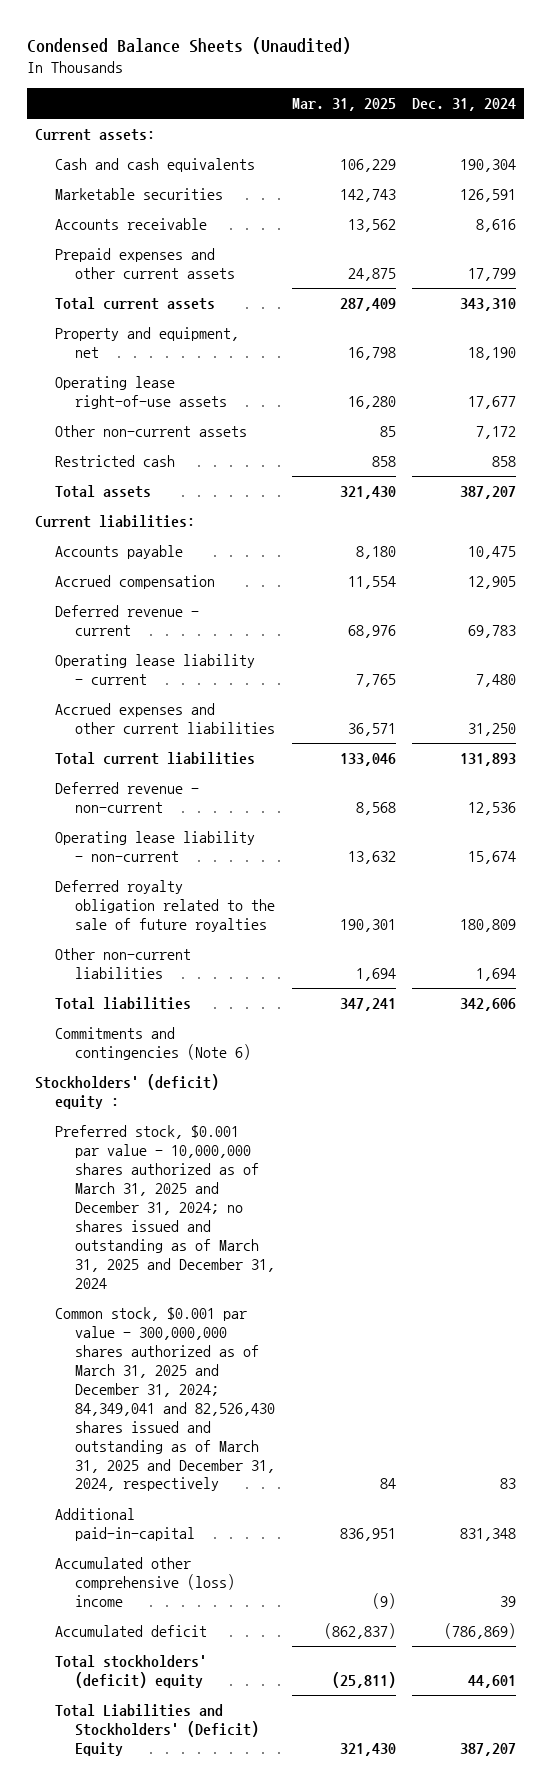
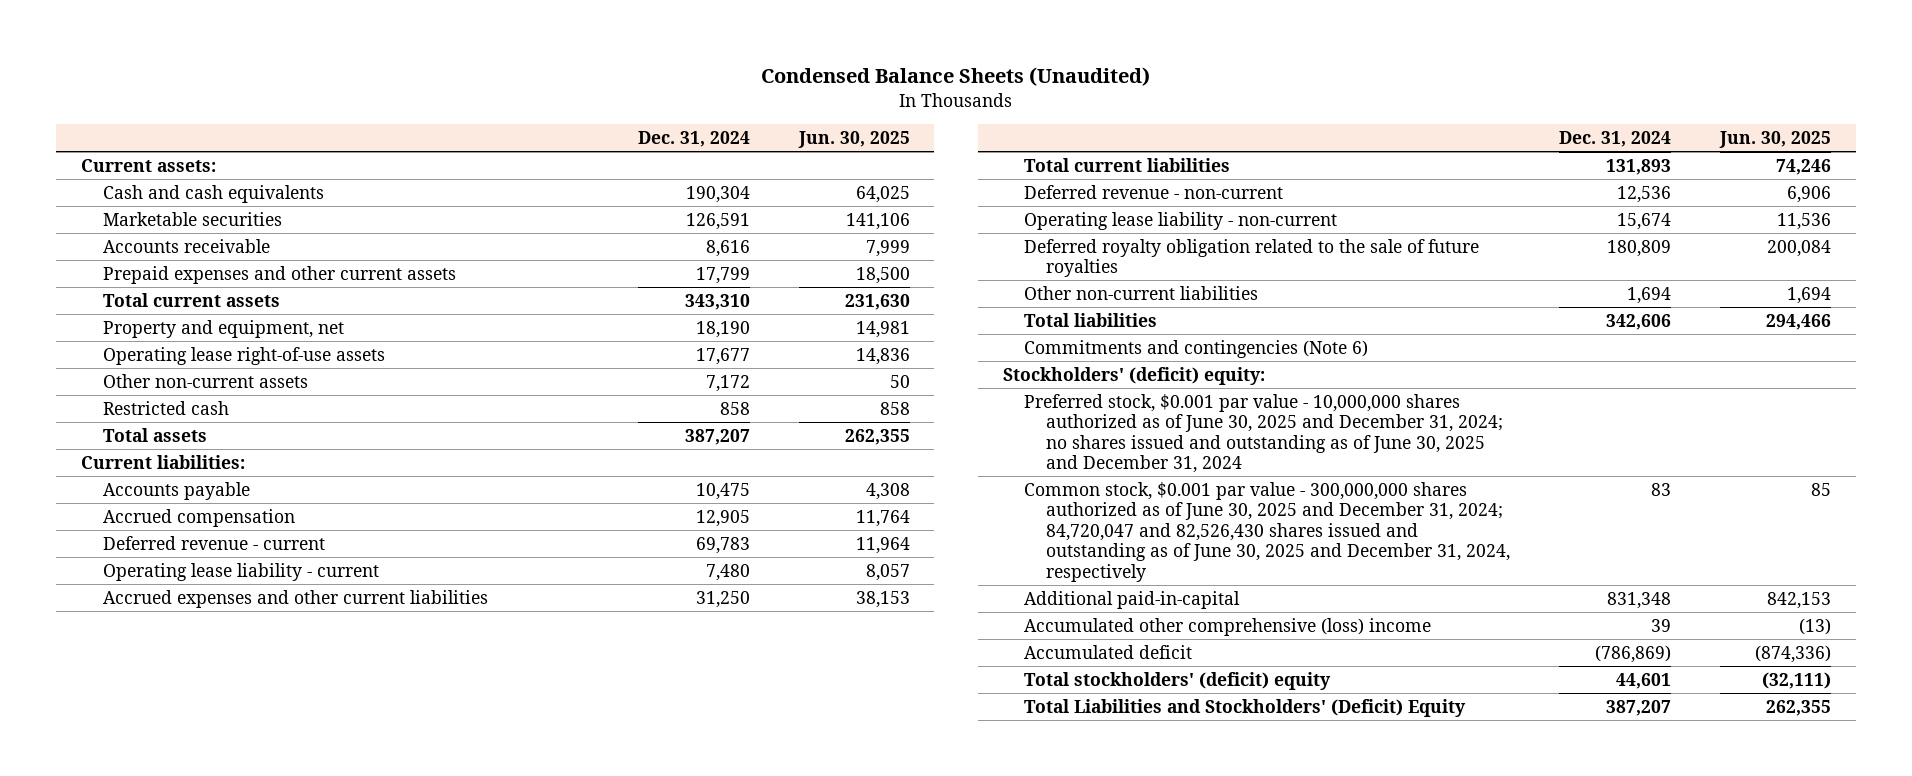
[291,98,396,112] Mar. 31, 2025 -> none
none -> [797,130,910,148] Jun. 30, 2025
[34,1074,219,1110] Stockholders' (deficit) equity : -> [1002,366,1265,385] Stockholders' (deficit) equity:
[54,1125,276,1289] Preferred stock, $0.001 par value - 10,000,000 shares authorized as of March 31, 2025 and December 31, 2024; no shares issued and outstanding as of March 31, 2025 and December 31, 2024 -> [1024,393,1504,474] Preferred stock, $0.001 par value - 10,000,000 shares authorized as of June 30, 2025 and December 31, 2024; no shares issued and outstanding as of June 30, 2025 and December 31, 2024
[54,1307,276,1492] Common stock, $0.001 par value - 300,000,000 shares authorized as of March 31, 2025 and December 31, 2024; 84,349,041 and 82,526,430 shares issued and outstanding as of March 31, 2025 and December 31, 2024, respectively -> [1024,481,1511,582] Common stock, $0.001 par value - 300,000,000 shares authorized as of June 30, 2025 and December 31, 2024; 84,720,047 and 82,526,430 shares issued and outstanding as of June 30, 2025 and December 31, 2024, respectively

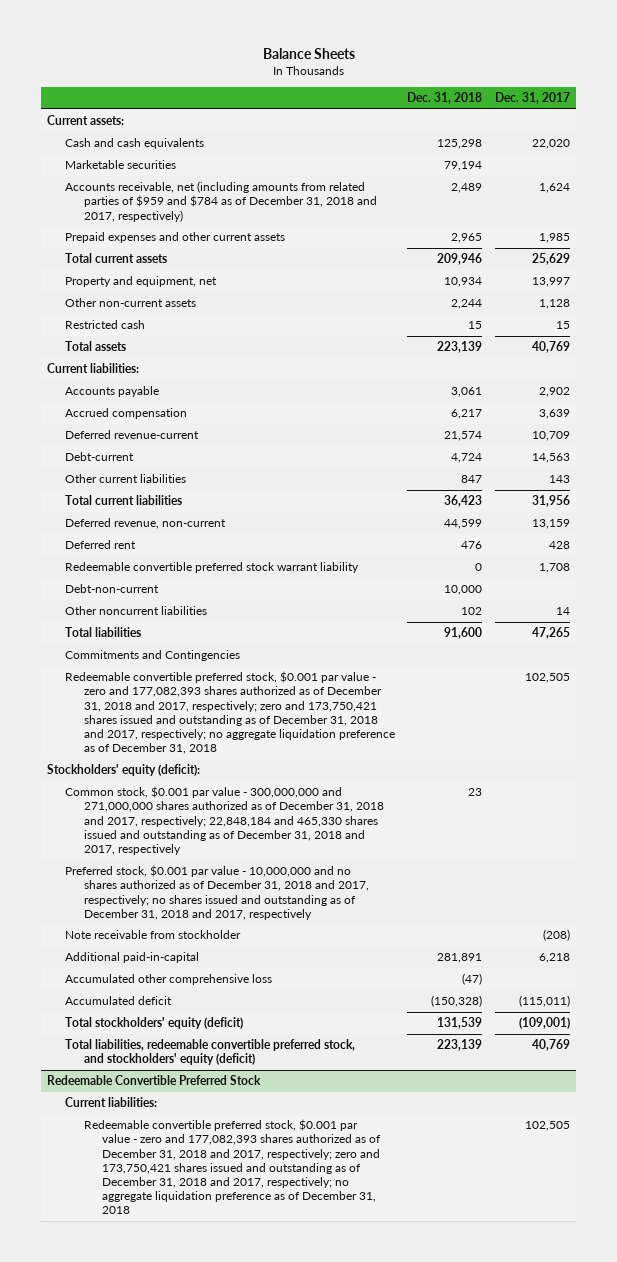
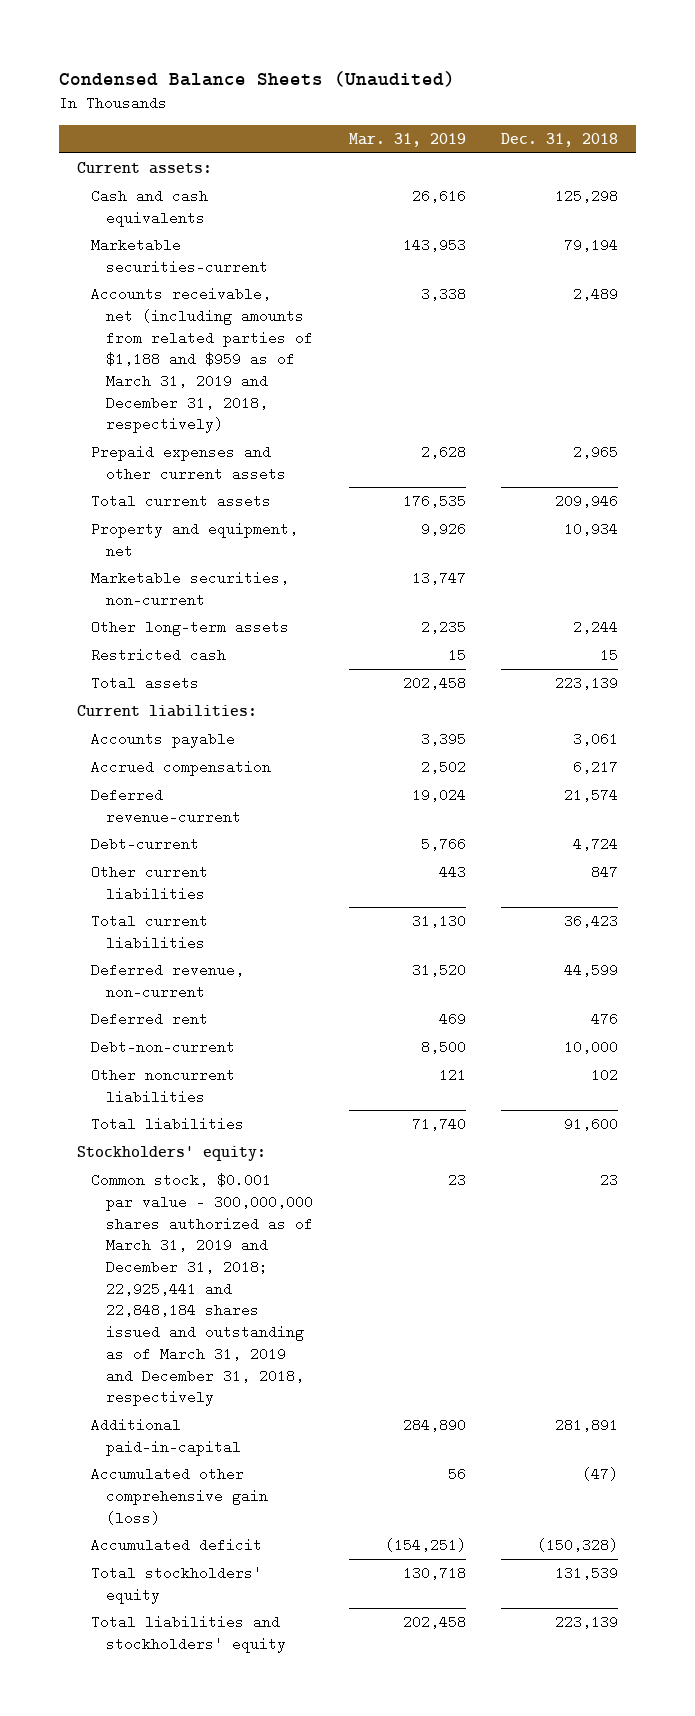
[262,48,355,60] Balance Sheets -> [58,71,455,88] Condensed Balance Sheets (Unaudited)
[494,91,570,104] Dec. 31, 2017 -> none
none -> [348,132,466,147] Mar. 31, 2019
[65,160,177,170] Marketable securities -> [91,238,268,274] Marketable securities-current
[65,181,377,222] Accounts receivable, net (including amounts from related parties of $959 and $784 as of December 31, 2018 and 2017, respectively) -> [91,287,313,434] Accounts receivable, net (including amounts from related parties of $1,188 and $959 as of March 31, 2019 and December 31, 2018, respectively)
none -> [91,571,290,607] Marketable securities, non-current
[65,298,197,308] Other non-current assets -> [91,620,290,637] Other long-term assets
[65,562,360,574] Redeemable convertible preferred stock warrant liability -> none
[65,650,241,662] Commitments and Contingencies -> none
[65,671,395,754] Redeemable convertible preferred stock, $0.001 par value - zero and 177,082,393 shares authorized as of December 31, 2018 and 2017, respectively; zero and 173,750,421 shares issued and outstanding as of December 31, 2018 and 2017, respectively; no aggregate liquidation preference as of December 31, 2018 -> none
[65,865,369,920] Preferred stock, $0.001 par value - 10,000,000 and no shares authorized as of December 31, 2018 and 2017, respectively; no shares issued and outstanding as of December 31, 2018 and 2017, respectively -> none
[65,930,242,940] Note receivable from stockholder -> none
[47,764,201,777] Stockholders' equity (deficit): -> [76,1146,266,1162] Stockholders' equity:
[65,786,384,855] Common stock, $0.001 par value - 300,000,000 and 271,000,000 shares authorized as of December 31, 2018 and 2017, respectively; 22,848,184 and 465,330 shares issued and outstanding as of December 31, 2018 and 2017, respectively -> [91,1173,313,1407] Common stock, $0.001 par value - 300,000,000 shares authorized as of March 31, 2019 and December 31, 2018; 22,925,441 and 22,848,184 shares issued and outstanding as of March 31, 2019 and December 31, 2018, respectively
[65,974,273,986] Accumulated other comprehensive loss -> [91,1467,268,1525] Accumulated other comprehensive gain (loss)
[47,1075,262,1086] Redeemable Convertible Preferred Stock -> none
[65,1097,158,1108] Current liabilities: -> none
[83,1119,381,1215] Redeemable convertible preferred stock, $0.001 par value - zero and 177,082,393 shares authorized as of December 31, 2018 and 2017, respectively; zero and 173,750,421 shares issued and outstanding as of December 31, 2018 and 2017, respectively; no aggregate liquidation preference as of December 31, 2018 -> none
[65,1017,244,1030] Total stockholders' equity (deficit) -> [91,1566,263,1604] Total stockholders' equity
[65,1039,356,1066] Total liabilities, redeemable convertible preferred stock, and stockholders' equity (deficit) -> [91,1615,286,1653] Total liabilities and stockholders' equity

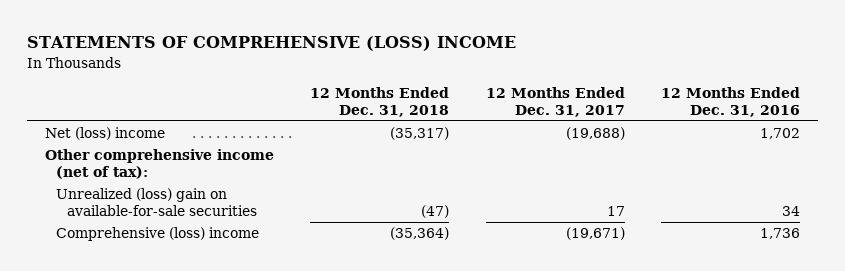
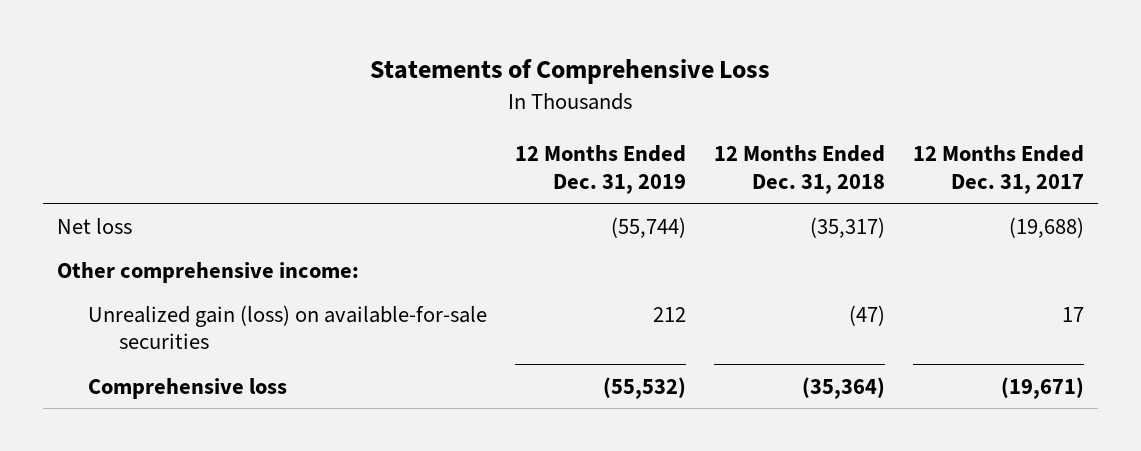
[26,36,516,52] STATEMENTS OF COMPREHENSIVE (LOSS) INCOME -> [370,58,771,84] Statements of Comprehensive Loss
[660,86,800,117] 12 Months Ended Dec. 31, 2016 -> none
none -> [515,145,687,194] 12 Months Ended Dec. 31, 2019
[44,127,165,141] Net (loss) income -> [56,217,132,234] Net loss
[44,149,274,180] Other comprehensive income (net of tax): -> [56,261,359,283] Other comprehensive income:
[55,188,258,217] Unrealized (loss) gain on available-for-sale securities -> [88,304,488,350] Unrealized gain (loss) on available-for-sale securities
[55,227,259,242] Comprehensive (loss) income -> [88,377,288,399] Comprehensive loss

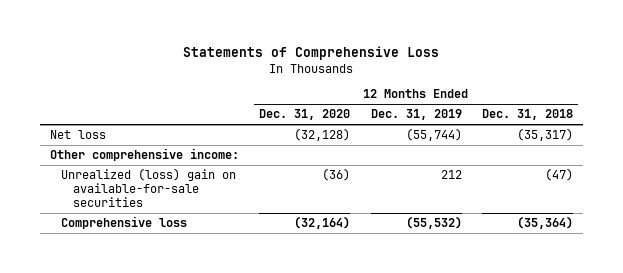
[913,145,1085,194] 12 Months Ended Dec. 31, 2017 -> none
none -> [259,109,351,121] Dec. 31, 2020
[88,304,488,350] Unrealized gain (loss) on available-for-sale securities -> [61,168,237,207] Unrealized (loss) gain on available-for-sale securities

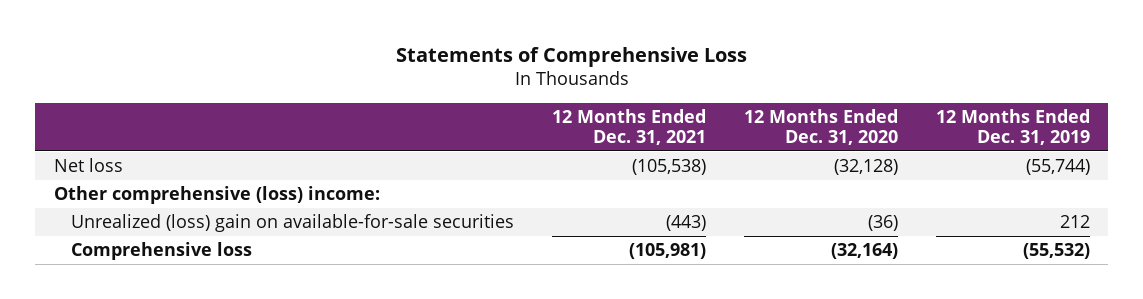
[482,109,574,121] Dec. 31, 2018 -> none
none -> [552,108,707,146] 12 Months Ended Dec. 31, 2021
[49,148,239,162] Other comprehensive income: -> [53,186,380,205] Other comprehensive (loss) income:

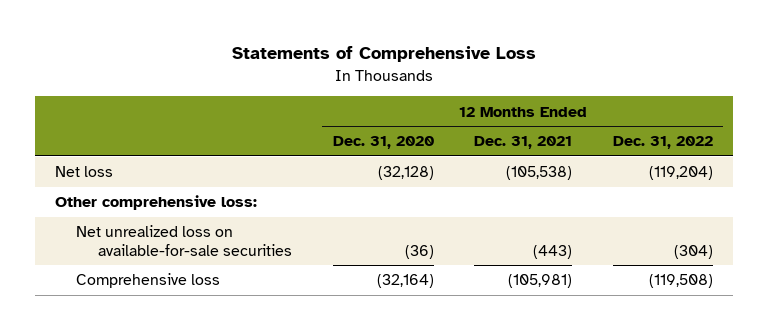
[935,108,1090,146] 12 Months Ended Dec. 31, 2019 -> none
none -> [612,136,713,150] Dec. 31, 2022
[53,186,380,205] Other comprehensive (loss) income: -> [55,195,258,211] Other comprehensive loss:
[71,214,515,233] Unrealized (loss) gain on available-for-sale securities -> [76,225,292,256] Net unrealized loss on available-for-sale securities

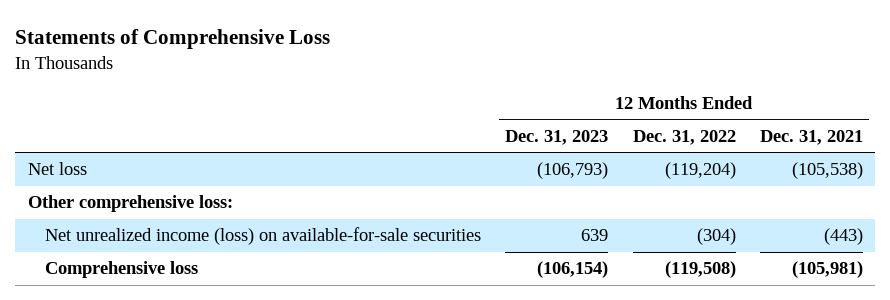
[332,136,434,150] Dec. 31, 2020 -> none
none -> [505,129,609,145] Dec. 31, 2023
[76,225,292,256] Net unrealized loss on available-for-sale securities -> [44,227,481,246] Net unrealized income (loss) on available-for-sale securities

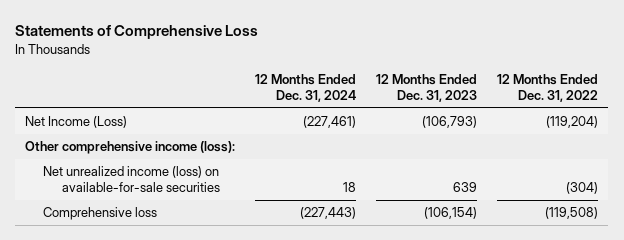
[759,129,863,145] Dec. 31, 2021 -> none
none -> [255,74,357,102] 12 Months Ended Dec. 31, 2024
[27,162,87,176] Net loss -> [25,116,128,129] Net Income (Loss)
[27,195,233,213] Other comprehensive loss: -> [25,141,236,155] Other comprehensive income (loss):

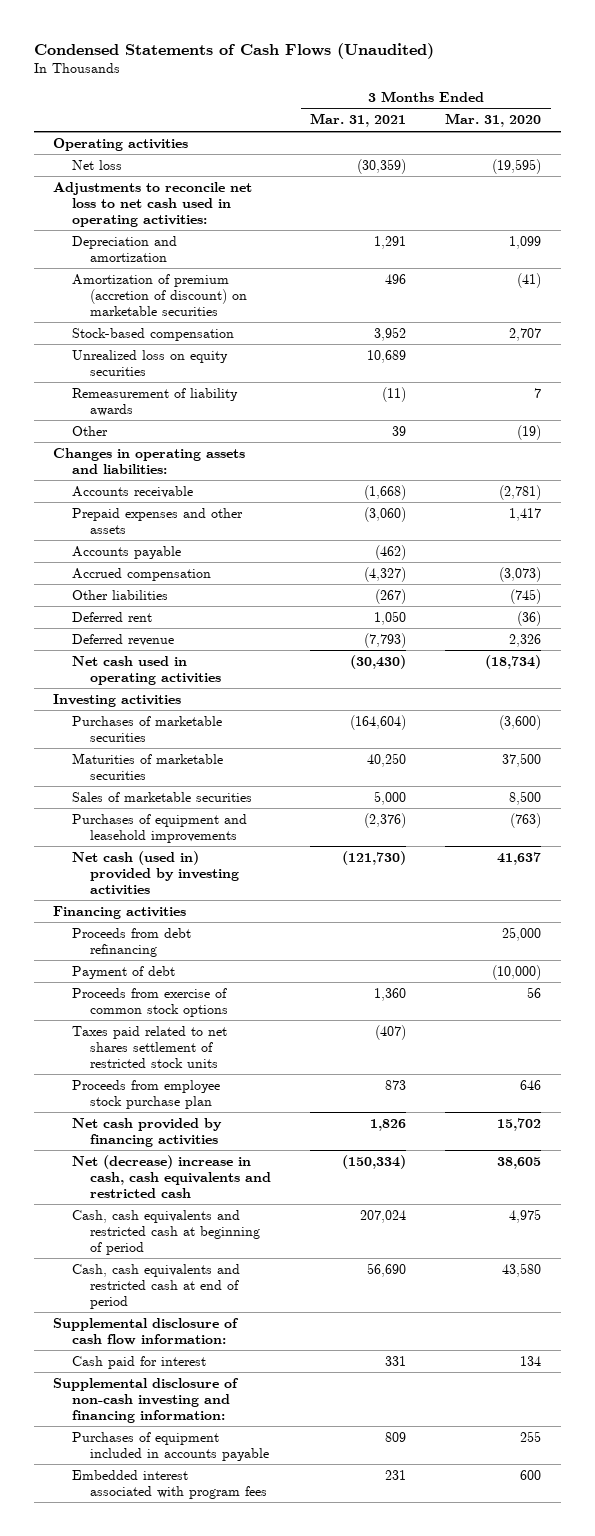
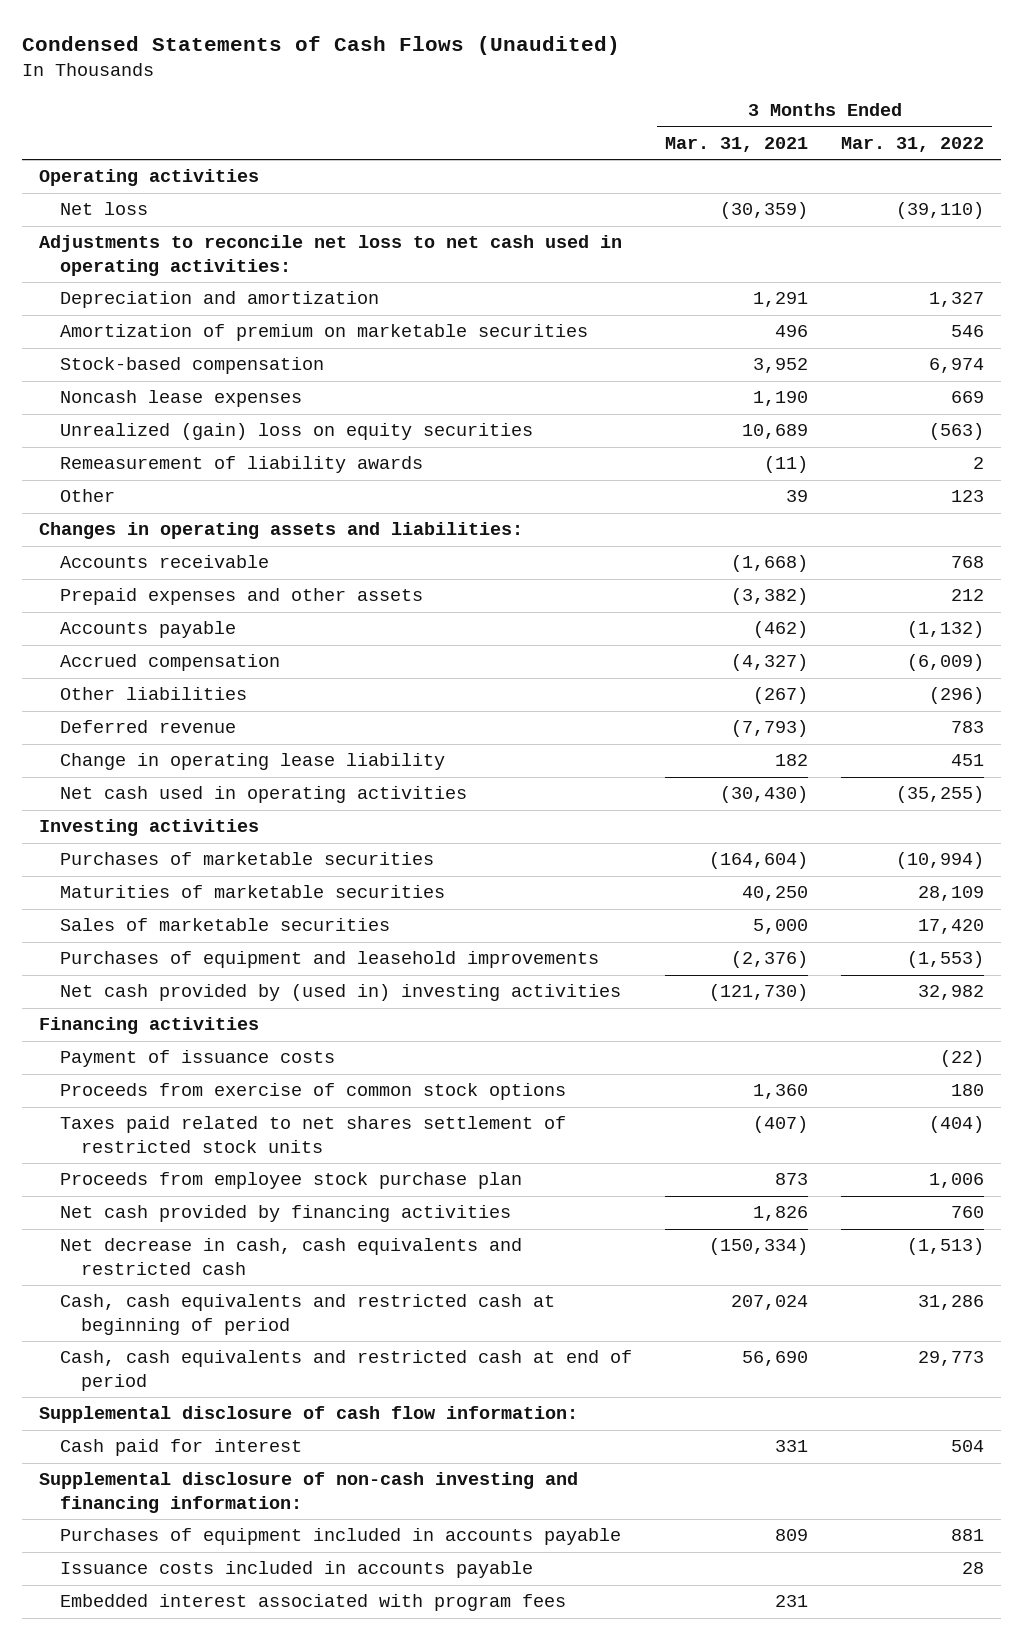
[445,113,542,128] Mar. 31, 2020 -> none
none -> [841,136,985,152] Mar. 31, 2022
[71,273,248,316] Amortization of premium (accretion of discount) on marketable securities -> [59,324,588,342] Amortization of premium on marketable securities
none -> [59,390,302,408] Noncash lease expenses
[71,349,228,376] Unrealized loss on equity securities -> [59,423,533,441] Unrealized (gain) loss on equity securities
[364,506,407,522] (3,060) -> [731,588,809,606] (3,382)
[71,611,152,622] Deferred rent -> none
none -> [59,753,445,771] Change in operating lease liability
[71,850,240,895] Net cash (used in) provided by investing activities -> [59,984,621,1002] Net cash provided by (used in) investing activities
[71,927,191,957] Proceeds from debt refinancing -> none
[71,965,175,979] Payment of debt -> none
none -> [59,1050,335,1068] Payment of issuance costs
[71,1154,272,1198] Net (decrease) increase in cash, cash equivalents and restricted cash -> [59,1238,522,1275] Net decrease in cash, cash equivalents and restricted cash
none -> [59,1561,533,1579] Issuance costs included in accounts payable

